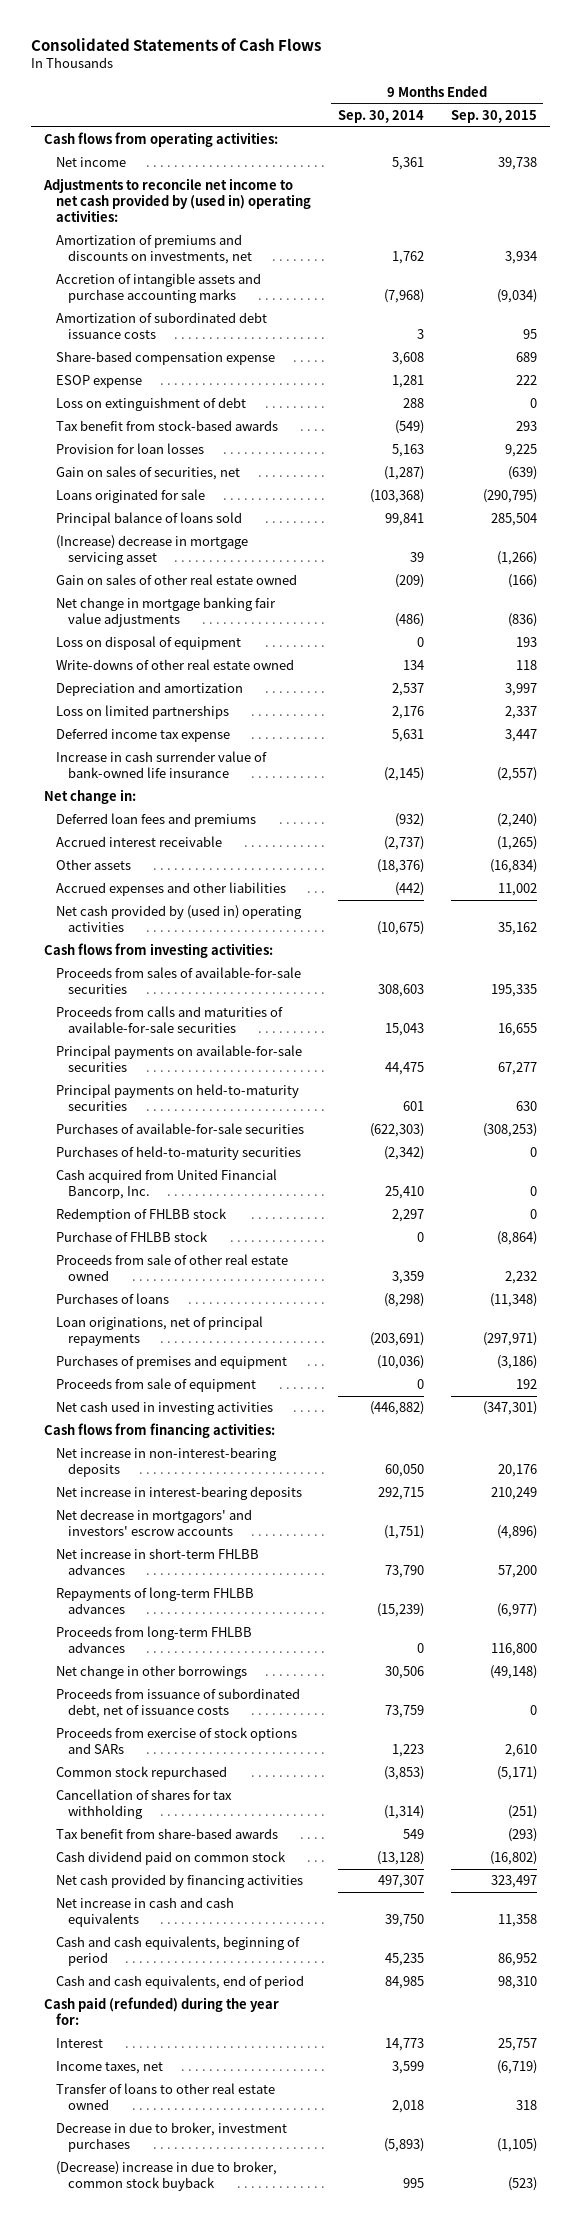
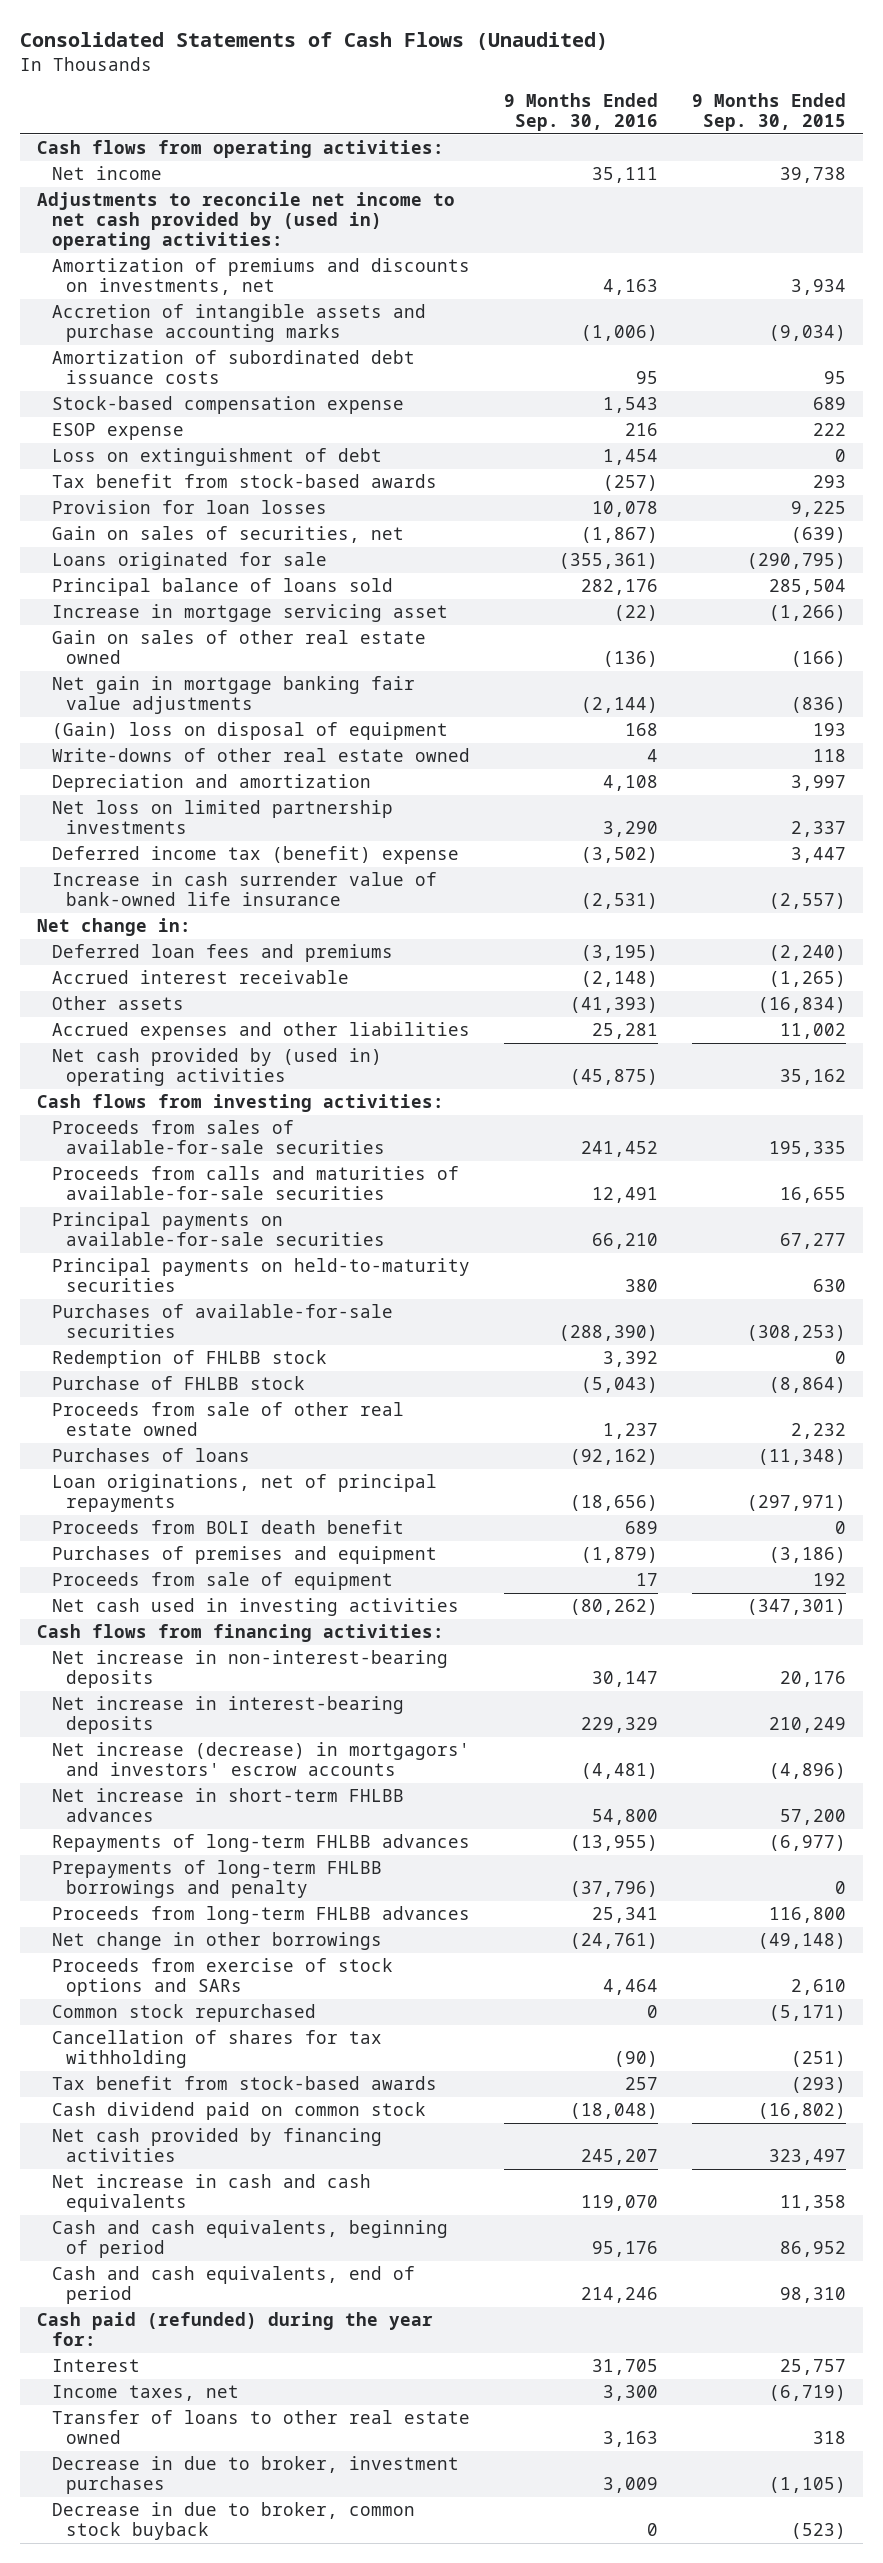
[30,37,321,51] Consolidated Statements of Cash Flows -> [20,32,609,51] Consolidated Statements of Cash Flows (Unaudited)
[337,109,424,123] Sep. 30, 2014 -> none
none -> [503,93,658,132] 9 Months Ended Sep. 30, 2016
[56,351,276,366] Share-based compensation expense -> [51,396,404,415] Stock-based compensation expense
[56,535,249,566] (Increase) decrease in mortgage servicing asset -> [51,604,448,623] Increase in mortgage servicing asset
[56,597,277,628] Net change in mortgage banking fair value adjustments -> [51,676,415,715] Net gain in mortgage banking fair value adjustments
[56,636,242,651] Loss on disposal of equipment -> [51,722,448,741] (Gain) loss on disposal of equipment
[56,705,230,720] Loss on limited partnerships -> [51,800,393,835] Net loss on limited partnership investments
[56,728,231,743] Deferred income tax expense -> [51,846,459,865] Deferred income tax (benefit) expense
[56,1146,302,1161] Purchases of held-to-maturity securities -> none
[56,1169,278,1200] Cash acquired from United Financial Bancorp, Inc. -> none
none -> [51,1520,404,1535] Proceeds from BOLI death benefit
[56,1509,253,1537] Net decrease in mortgagors' and investors' escrow accounts -> [51,1742,470,1777] Net increase (decrease) in mortgagors' and investors' escrow accounts
none -> [51,1860,382,1899] Prepayments of long-term FHLBB borrowings and penalty
[56,1688,301,1719] Proceeds from issuance of subordinated debt, net of issuance costs -> none
[56,1828,279,1840] Tax benefit from share-based awards -> [51,2076,437,2091] Tax benefit from stock-based awards
[56,2161,278,2192] (Decrease) increase in due to broker, common stock buyback -> [51,2502,415,2541] Decrease in due to broker, common stock buyback

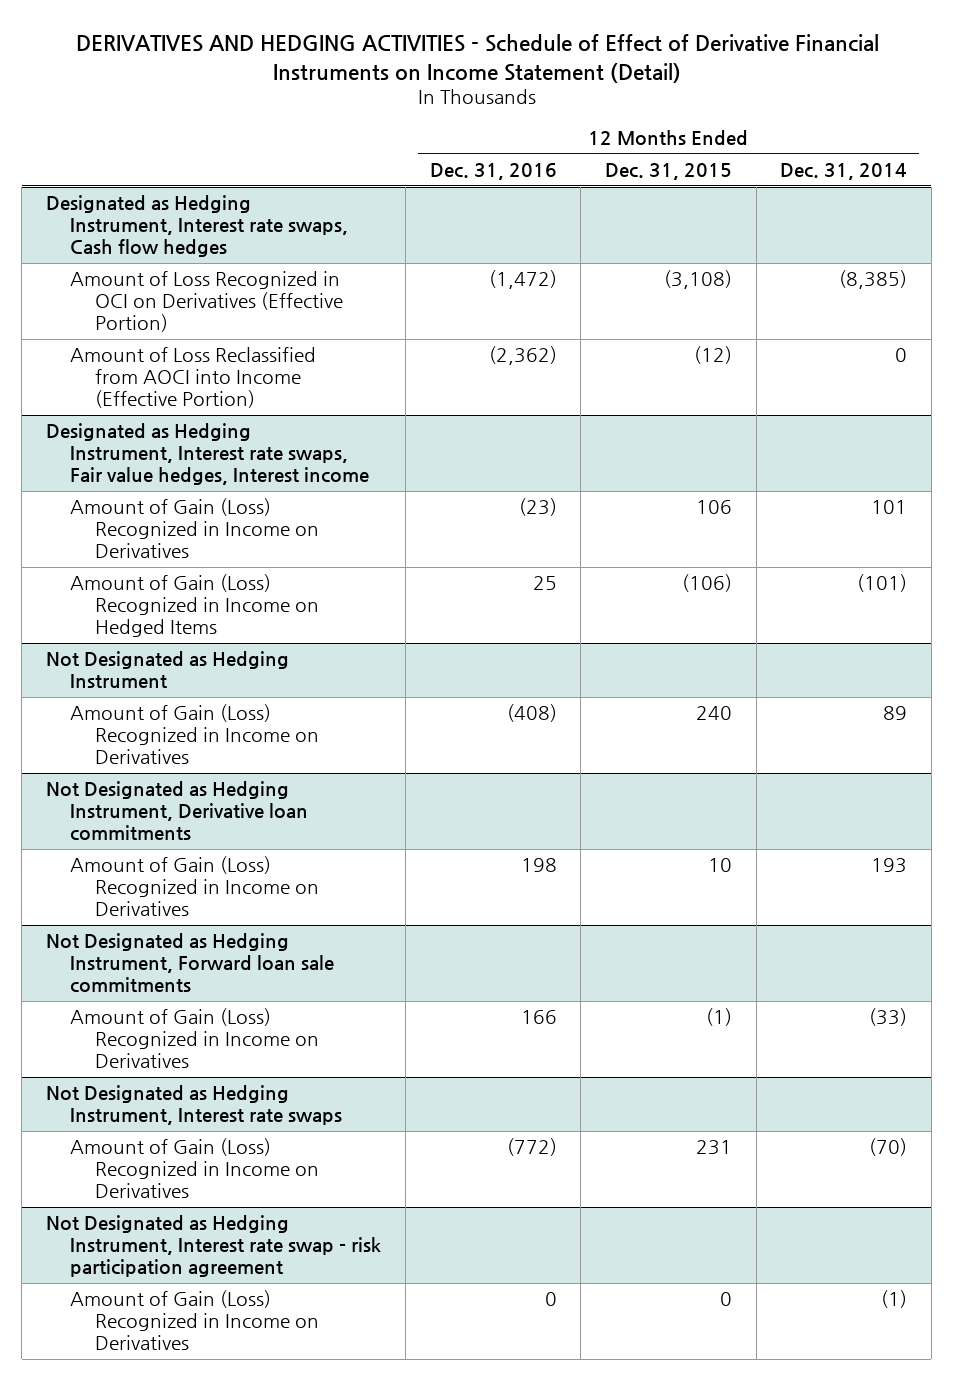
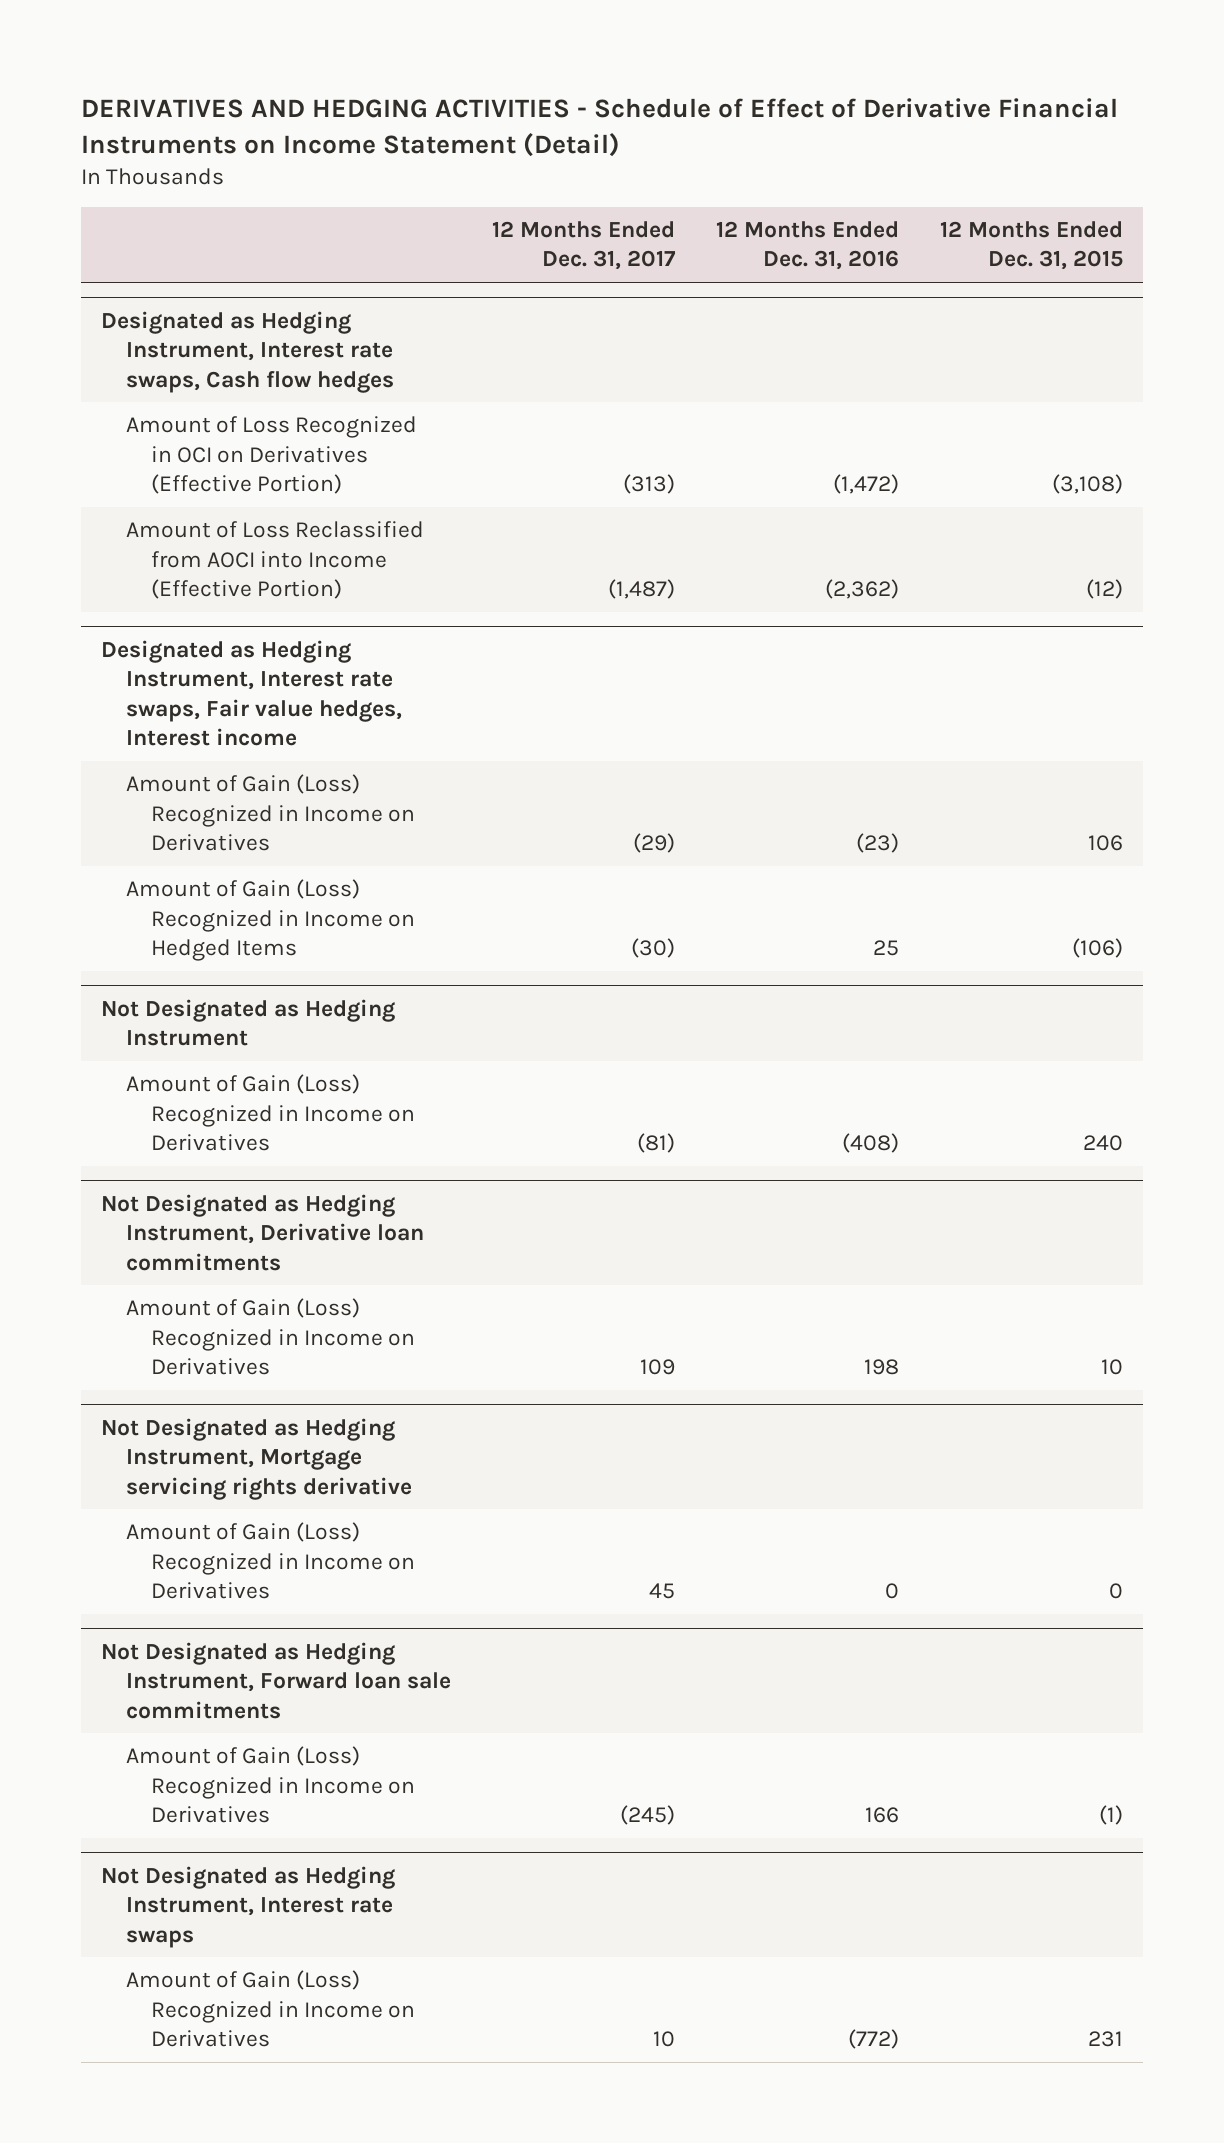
[780,163,908,181] Dec. 31, 2014 -> none
none -> [492,221,677,271] 12 Months Ended Dec. 31, 2017
none -> [101,1417,413,1500] Not Designated as Hedging Instrument, Mortgage servicing rights derivative
none -> [126,1522,416,1599] Amount of Gain (Loss) Recognized in Income on Derivatives
[45,1215,382,1278] Not Designated as Hedging Instrument, Interest rate swap - risk participation agreement -> none
[70,1290,320,1351] Amount of Gain (Loss) Recognized in Income on Derivatives -> none

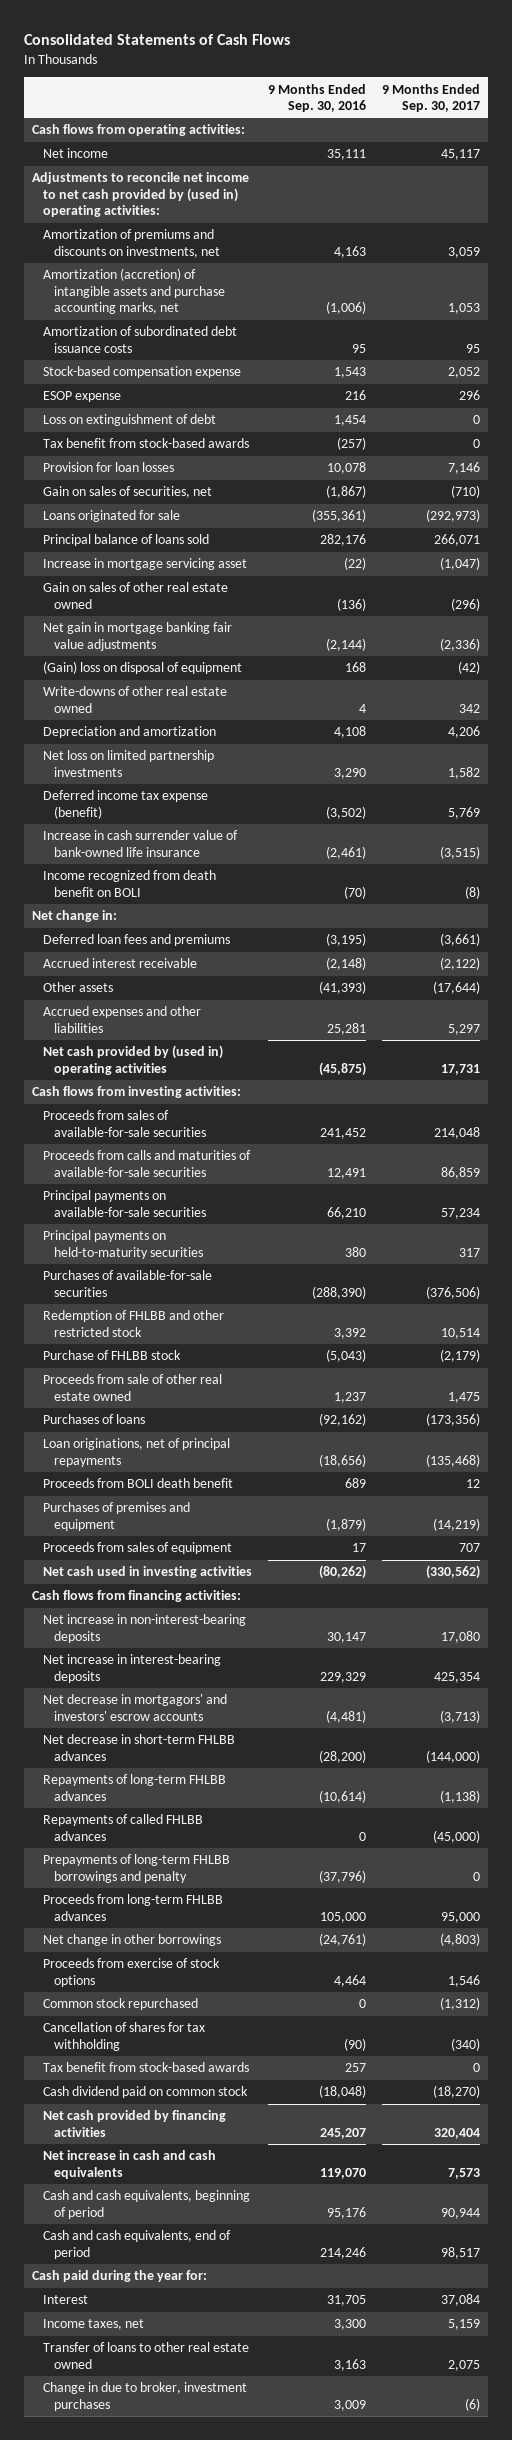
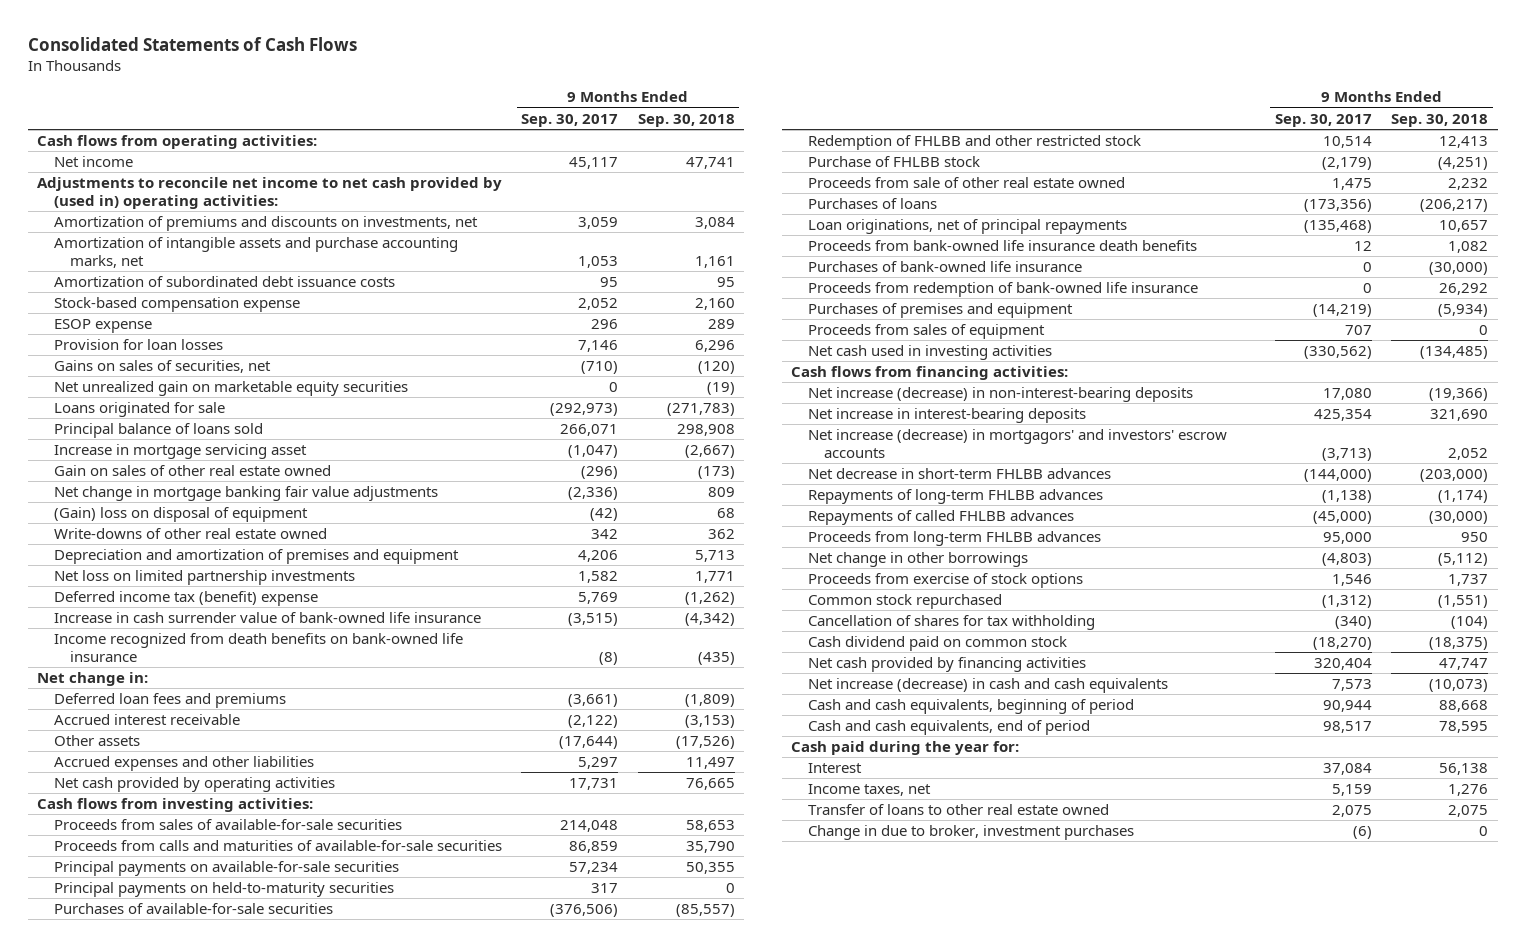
[268,83,367,112] 9 Months Ended Sep. 30, 2016 -> none
none -> [637,113,735,127] Sep. 30, 2018
[43,268,226,315] Amortization (accretion) of intangible assets and purchase accounting marks, net -> [53,237,458,268] Amortization of intangible assets and purchase accounting marks, net
[43,414,217,427] Loss on extinguishment of debt -> none
[43,438,250,449] Tax benefit from stock-based awards -> none
[43,486,213,499] Gain on sales of securities, net -> [53,360,271,374] Gains on sales of securities, net
none -> [53,381,408,397] Net unrealized gain on marketable equity securities
[43,622,233,651] Net gain in mortgage banking fair value adjustments -> [53,486,438,502] Net change in mortgage banking fair value adjustments
[43,726,217,739] Depreciation and amortization -> [53,549,459,565] Depreciation and amortization of premises and equipment
[43,790,209,819] Deferred income tax expense (benefit) -> [53,591,318,607] Deferred income tax (benefit) expense
[43,870,217,897] Income recognized from death benefit on BOLI -> [53,633,463,662] Income recognized from death benefits on bank-owned life insurance
[43,1045,224,1075] Net cash provided by (used in) operating activities -> [53,777,335,793] Net cash provided by operating activities
[43,1478,234,1489] Proceeds from BOLI death benefit -> [807,240,1197,252] Proceeds from bank-owned life insurance death benefits
none -> [807,261,1082,273] Purchases of bank-owned life insurance
none -> [807,282,1198,298] Proceeds from redemption of bank-owned life insurance
[43,1614,247,1643] Net increase in non-interest-bearing deposits -> [807,387,1193,403] Net increase (decrease) in non-interest-bearing deposits
[43,1694,228,1721] Net decrease in mortgagors' and investors' escrow accounts -> [807,429,1227,458] Net increase (decrease) in mortgagors' and investors' escrow accounts
[43,1854,231,1883] Prepayments of long-term FHLBB borrowings and penalty -> none
[43,2062,250,2073] Tax benefit from stock-based awards -> none
[43,2150,217,2179] Net increase in cash and cash equivalents -> [807,678,1168,694] Net increase (decrease) in cash and cash equivalents

